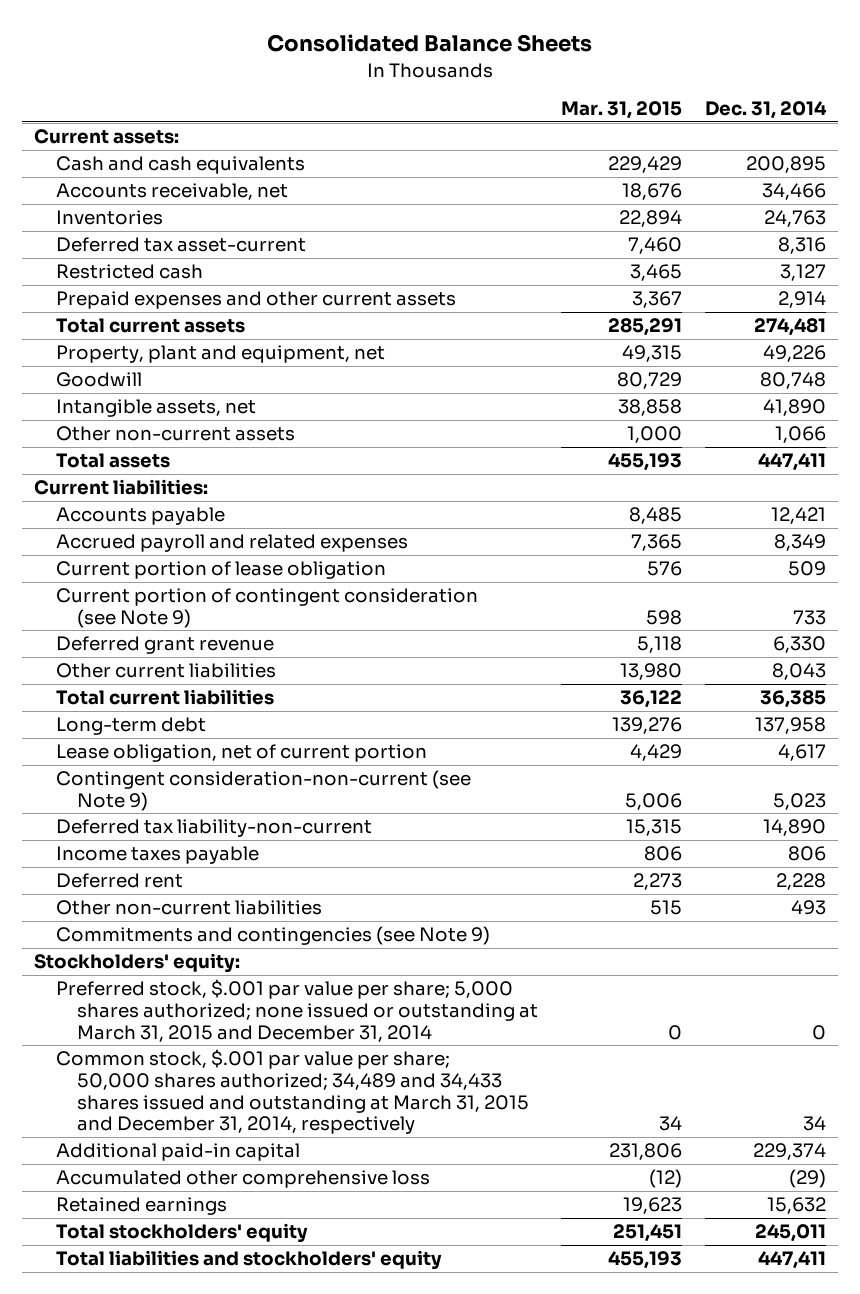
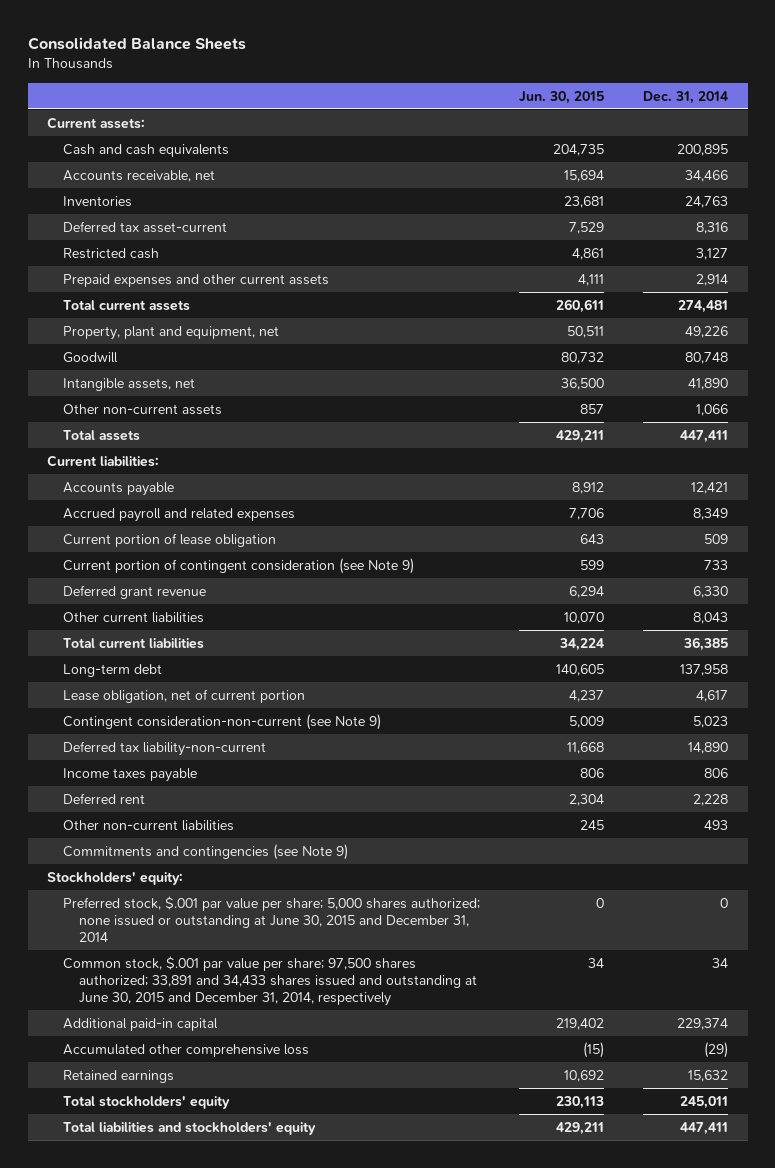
[561,101,683,120] Mar. 31, 2015 -> none
none -> [519,90,605,104] Jun. 30, 2015
[55,979,539,1042] Preferred stock, $.001 par value per share; 5,000 shares authorized; none issued or outstanding at March 31, 2015 and December 31, 2014 -> [62,895,480,942] Preferred stock, $.001 par value per share; 5,000 shares authorized; none issued or outstanding at June 30, 2015 and December 31, 2014
[55,1049,530,1135] Common stock, $.001 par value per share; 50,000 shares authorized; 34,489 and 34,433 shares issued and outstanding at March 31, 2015 and December 31, 2014, respectively -> [62,955,477,1006] Common stock, $.001 par value per share; 97,500 shares authorized; 33,891 and 34,433 shares issued and outstanding at June 30, 2015 and December 31, 2014, respectively

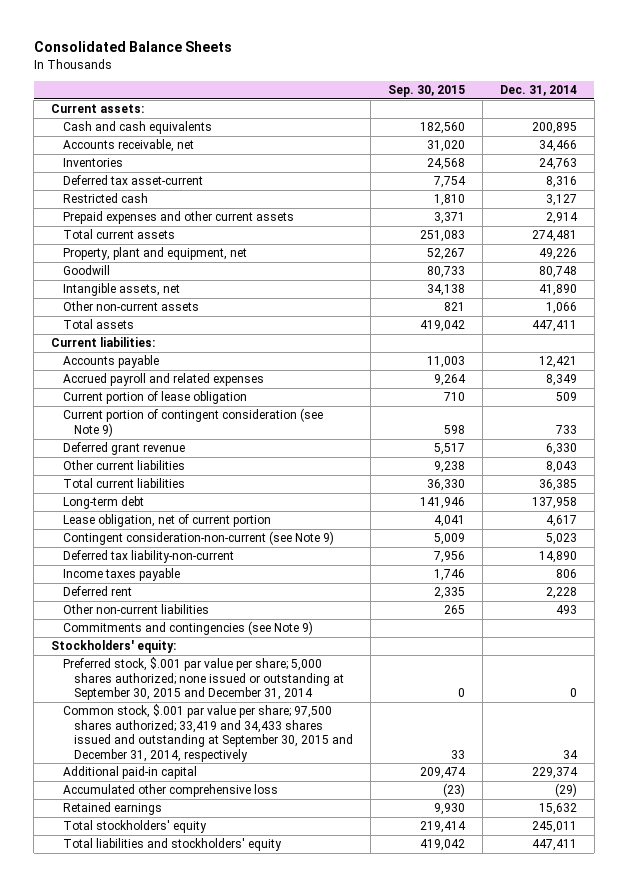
[519,90,605,104] Jun. 30, 2015 -> none
none -> [388,85,466,98] Sep. 30, 2015
[62,895,480,942] Preferred stock, $.001 par value per share; 5,000 shares authorized; none issued or outstanding at June 30, 2015 and December 31, 2014 -> [62,657,345,701] Preferred stock, $.001 par value per share; 5,000 shares authorized; none issued or outstanding at September 30, 2015 and December 31, 2014
[62,955,477,1006] Common stock, $.001 par value per share; 97,500 shares authorized; 33,891 and 34,433 shares issued and outstanding at June 30, 2015 and December 31, 2014, respectively -> [62,704,354,762] Common stock, $.001 par value per share; 97,500 shares authorized; 33,419 and 34,433 shares issued and outstanding at September 30, 2015 and December 31, 2014, respectively

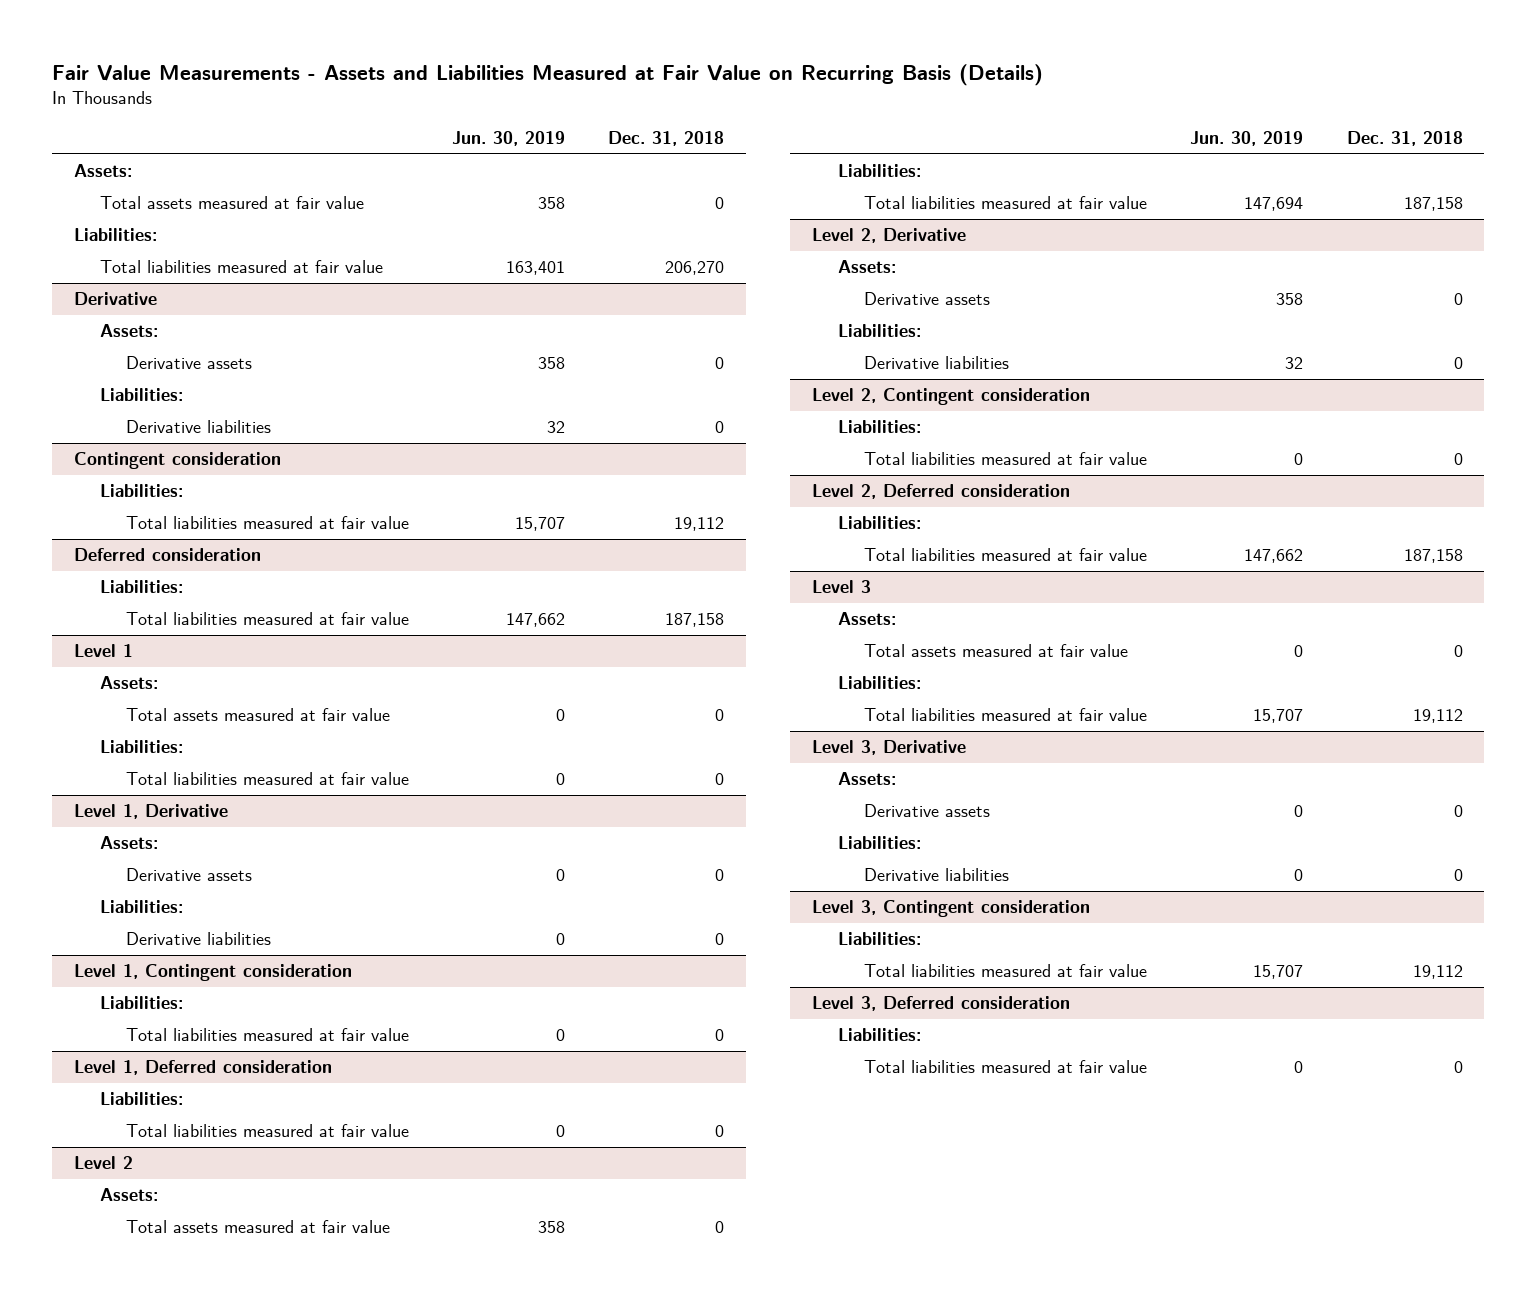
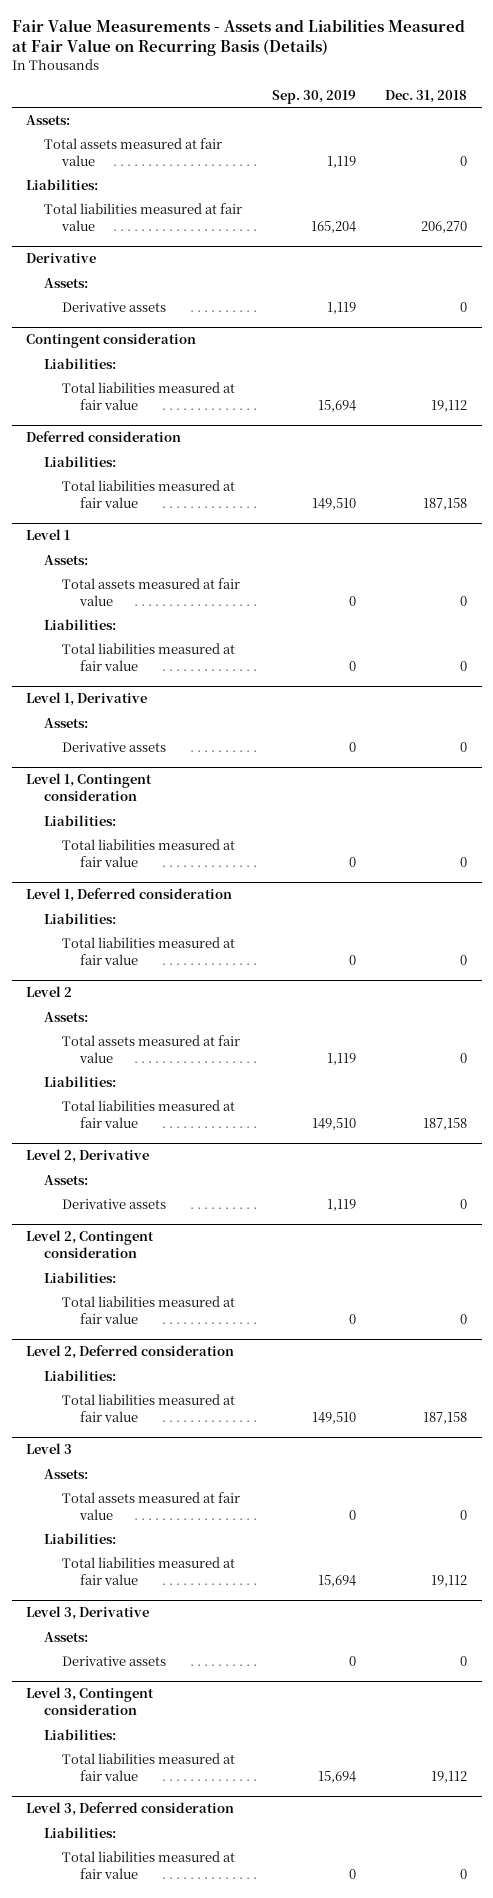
[452,130,566,146] Jun. 30, 2019 -> none
none -> [271,89,356,104] Sep. 30, 2019
[99,388,183,402] Liabilities: -> none
[125,420,271,434] Derivative liabilities -> none
[99,900,183,914] Liabilities: -> none
[125,932,271,946] Derivative liabilities -> none
[838,324,922,338] Liabilities: -> none
[863,356,1009,370] Derivative liabilities -> none
[838,836,922,850] Liabilities: -> none
[863,868,1009,882] Derivative liabilities -> none

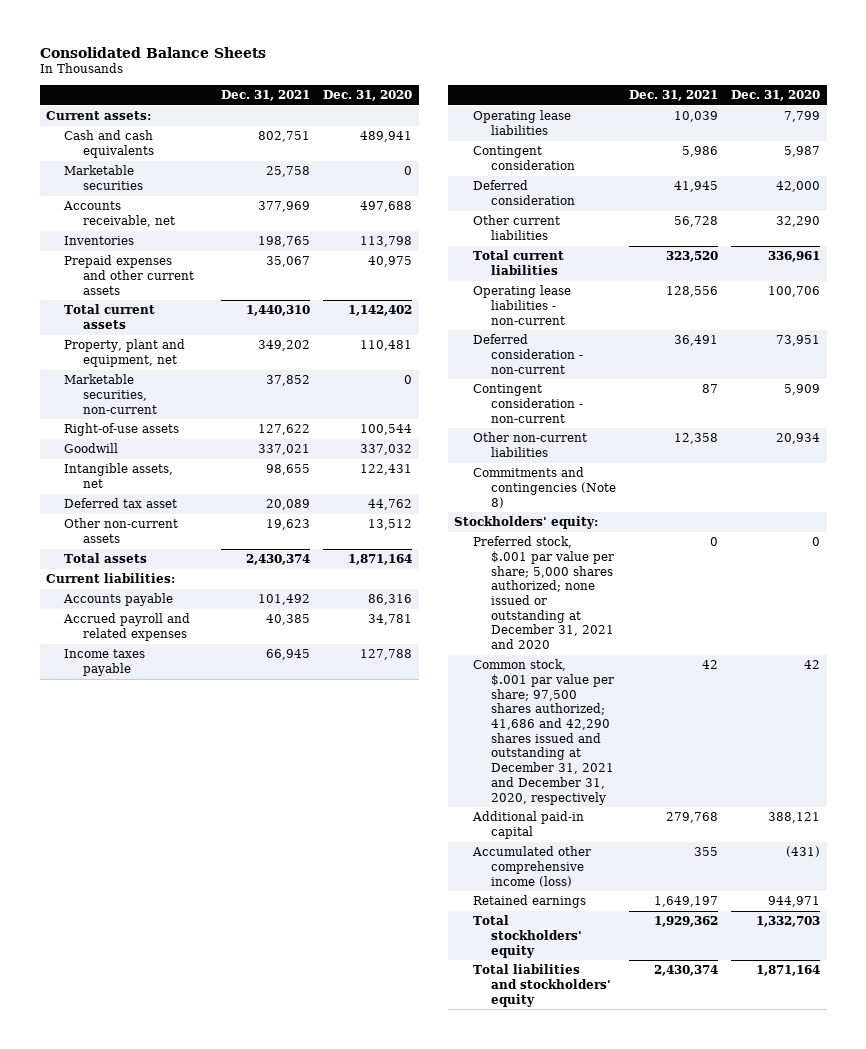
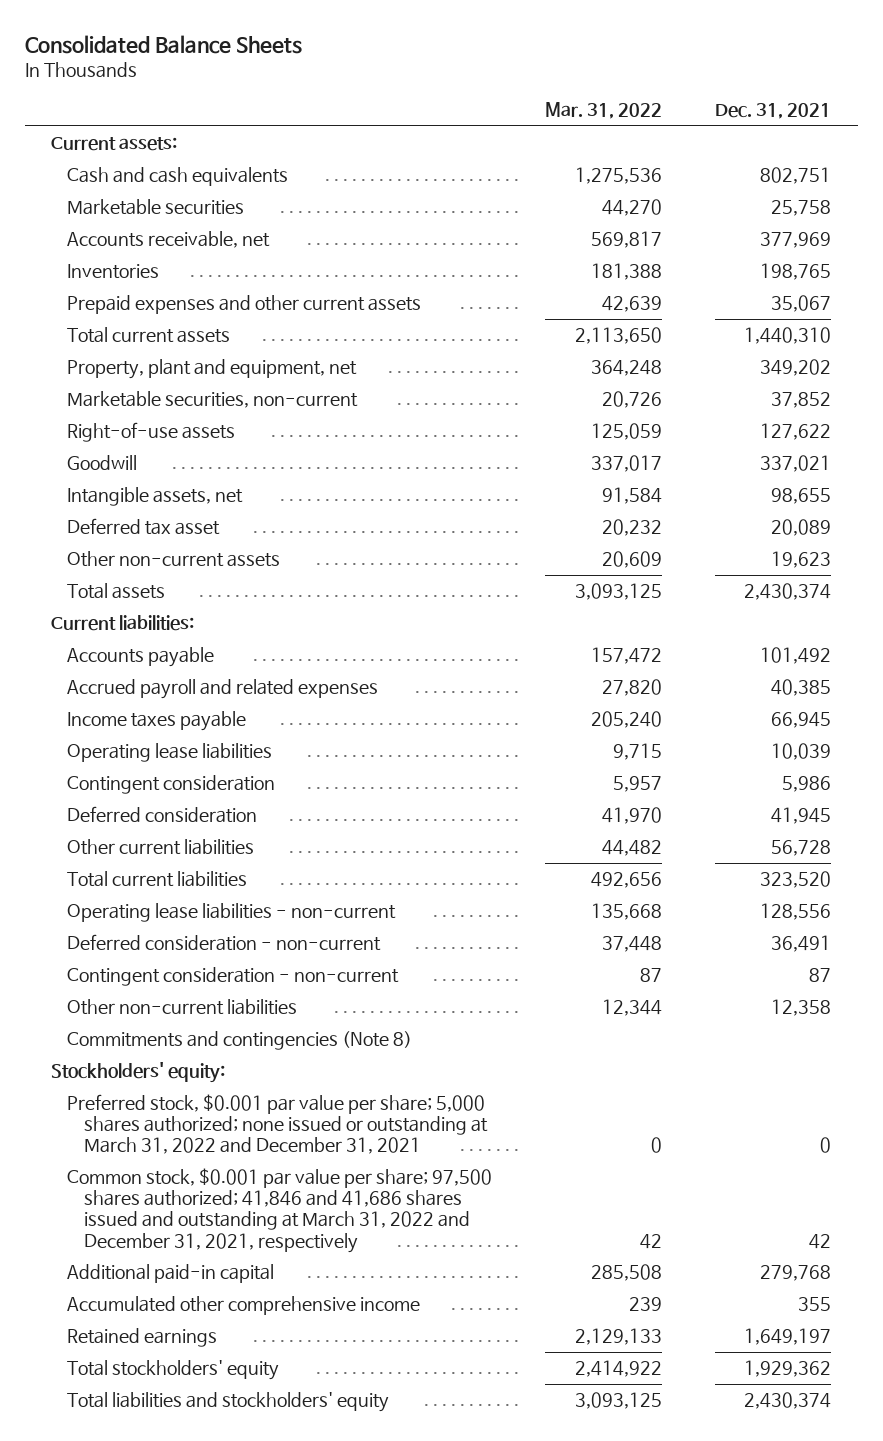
[323,89,413,101] Dec. 31, 2020 -> none
none -> [545,102,663,120] Mar. 31, 2022
[472,536,614,650] Preferred stock, $.001 par value per share; 5,000 shares authorized; none issued or outstanding at December 31, 2021 and 2020 -> [67,1094,488,1155] Preferred stock, $0.001 par value per share; 5,000 shares authorized; none issued or outstanding at March 31, 2022 and December 31, 2021
[472,659,614,805] Common stock, $.001 par value per share; 97,500 shares authorized; 41,686 and 42,290 shares issued and outstanding at December 31, 2021 and December 31, 2020, respectively -> [67,1168,493,1253] Common stock, $0.001 par value per share; 97,500 shares authorized; 41,846 and 41,686 shares issued and outstanding at March 31, 2022 and December 31, 2021, respectively
[471,846,591,887] Accumulated other comprehensive income (loss) -> [67,1296,421,1316] Accumulated other comprehensive income

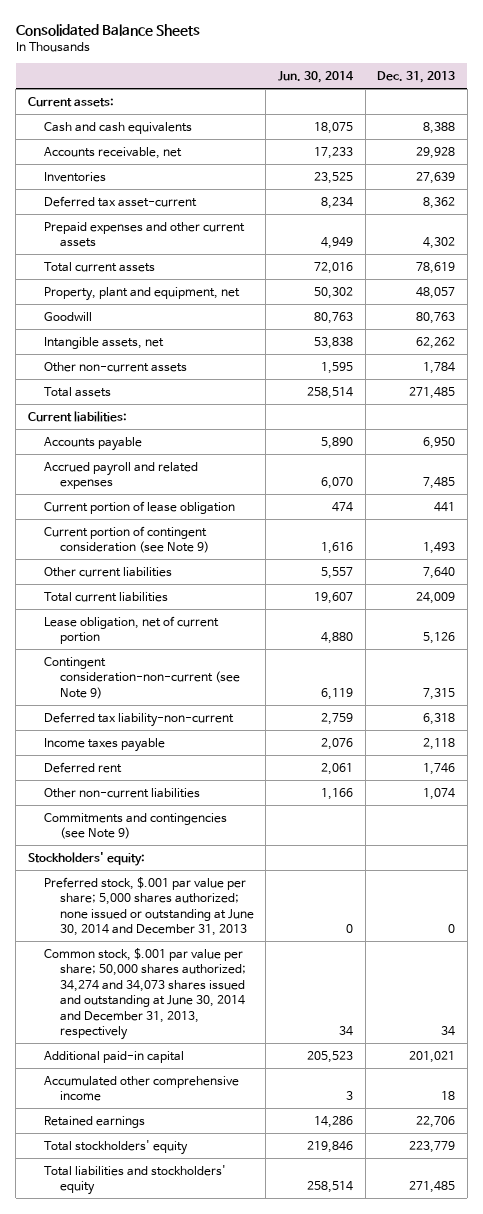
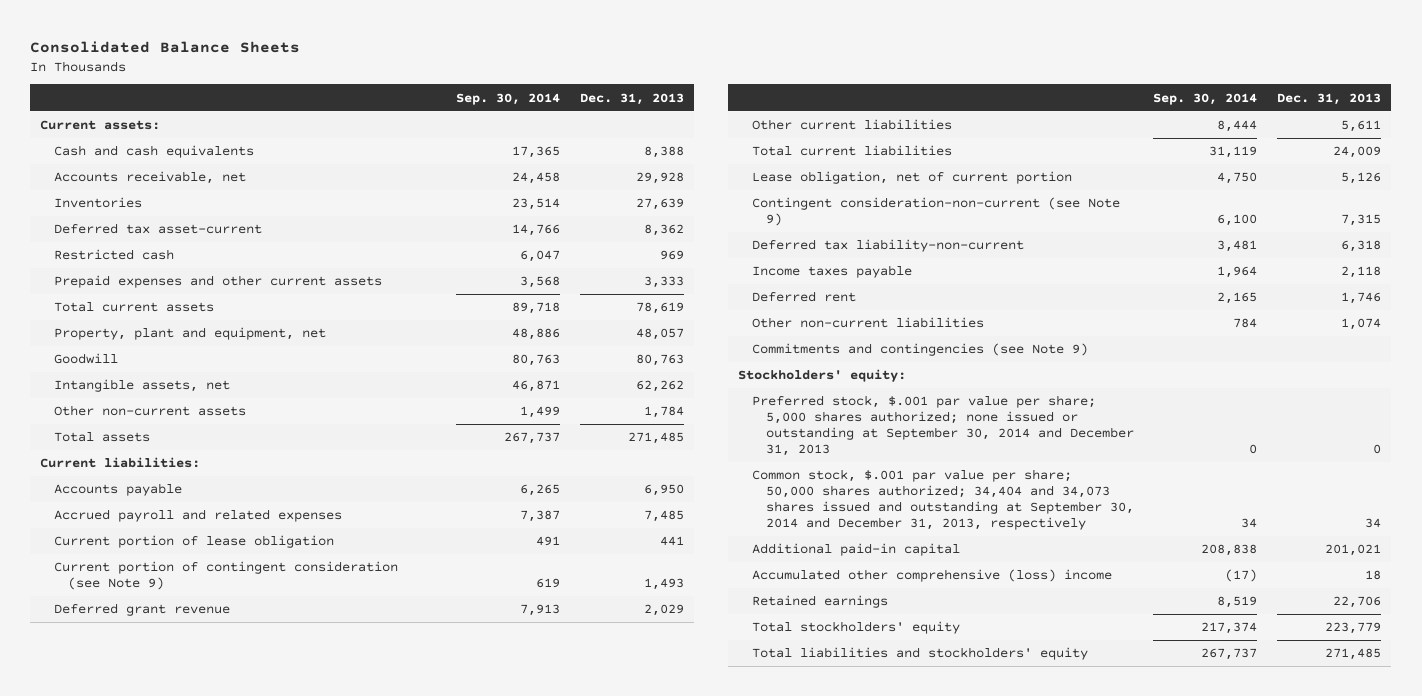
[277,71,354,84] Jun. 30, 2014 -> none
none -> [455,92,560,105] Sep. 30, 2014
none -> [54,249,175,261] Restricted cash
[423,237,456,250] 4,302 -> [643,276,684,289] 3,333
none -> [54,603,231,617] Deferred grant revenue
[423,566,456,579] 7,640 -> [1341,120,1382,133] 5,611
[43,876,254,937] Preferred stock, $.001 par value per share; 5,000 shares authorized; none issued or outstanding at June 30, 2014 and December 31, 2013 -> [751,395,1134,457] Preferred stock, $.001 par value per share; 5,000 shares authorized; none issued or outstanding at September 30, 2014 and December 31, 2013
[43,947,246,1041] Common stock, $.001 par value per share; 50,000 shares authorized; 34,274 and 34,073 shares issued and outstanding at June 30, 2014 and December 31, 2013, respectively -> [751,469,1134,531] Common stock, $.001 par value per share; 50,000 shares authorized; 34,404 and 34,073 shares issued and outstanding at September 30, 2014 and December 31, 2013, respectively
[43,1075,239,1102] Accumulated other comprehensive income -> [751,569,1112,583] Accumulated other comprehensive (loss) income

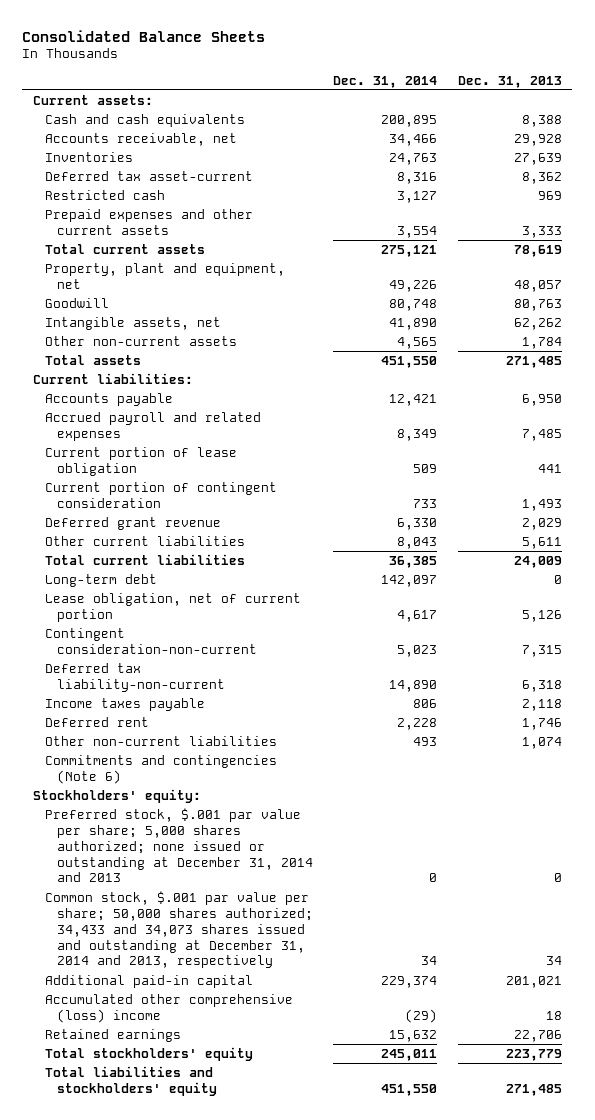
[455,92,560,105] Sep. 30, 2014 -> none
none -> [333,75,438,88] Dec. 31, 2014
[54,561,399,591] Current portion of contingent consideration (see Note 9) -> [44,481,277,508] Current portion of contingent consideration
none -> [44,573,157,587] Long-term debt
[751,197,1120,227] Contingent consideration-non-current (see Note 9) -> [44,627,257,654] Contingent consideration-non-current
[751,343,1088,357] Commitments and contingencies (see Note 9) -> [44,754,277,784] Commitments and contingencies (Note 6)
[751,395,1134,457] Preferred stock, $.001 par value per share; 5,000 shares authorized; none issued or outstanding at September 30, 2014 and December 31, 2013 -> [44,807,313,883] Preferred stock, $.001 par value per share; 5,000 shares authorized; none issued or outstanding at December 31, 2014 and 2013
[751,469,1134,531] Common stock, $.001 par value per share; 50,000 shares authorized; 34,404 and 34,073 shares issued and outstanding at September 30, 2014 and December 31, 2013, respectively -> [44,890,313,969] Common stock, $.001 par value per share; 50,000 shares authorized; 34,433 and 34,073 shares issued and outstanding at December 31, 2014 and 2013, respectively

